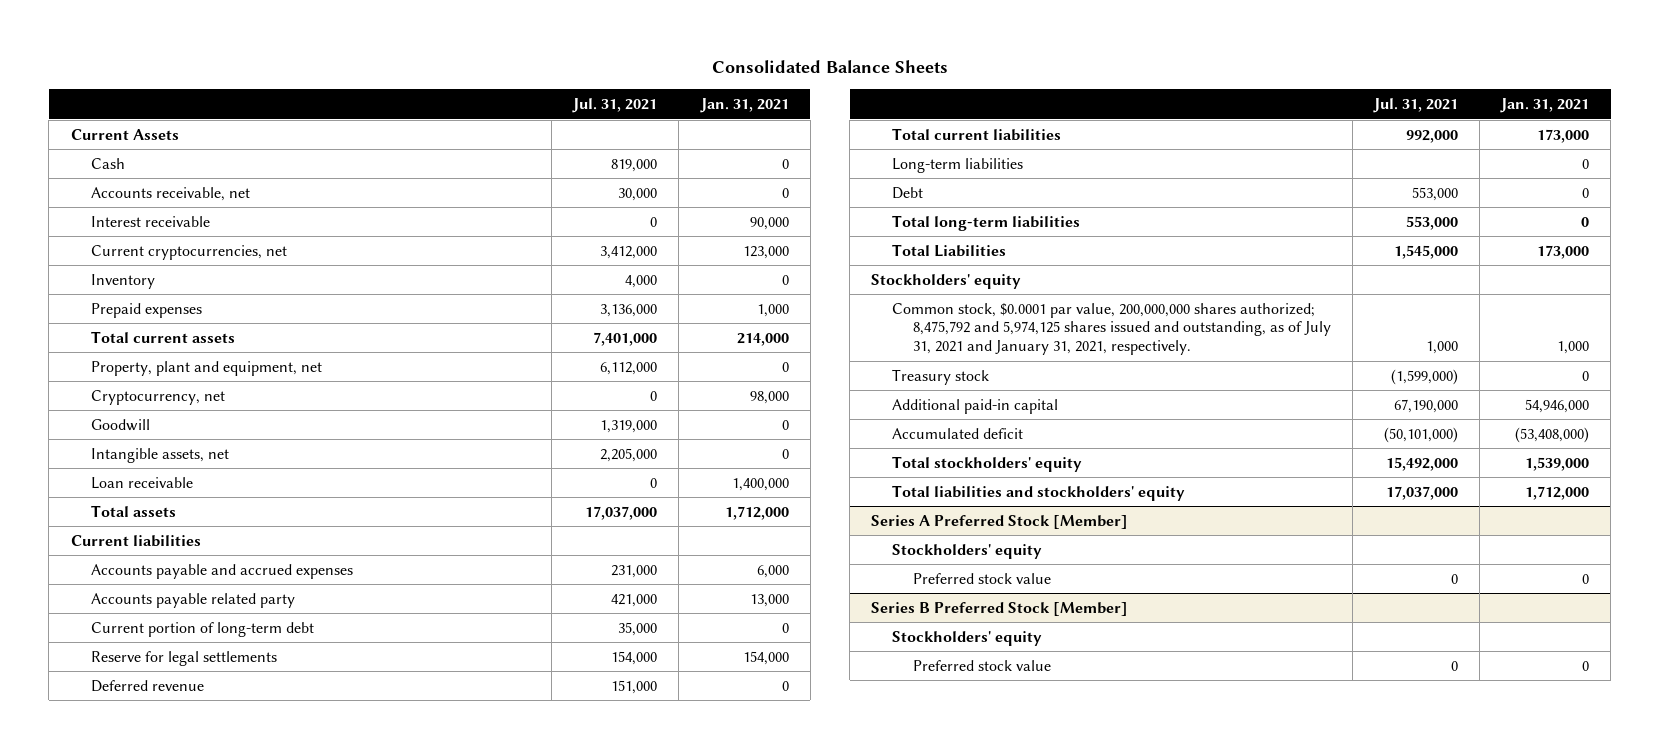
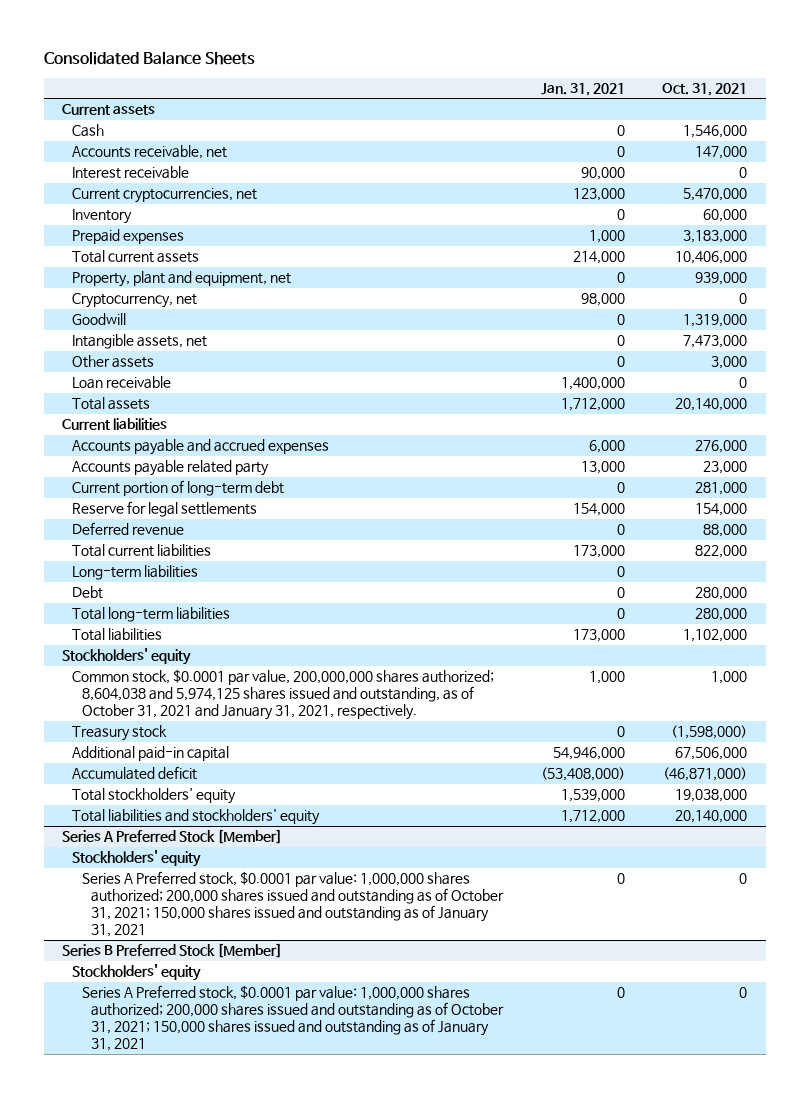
[572,98,658,114] Jul. 31, 2021 -> none
none -> [662,82,748,96] Oct. 31, 2021
[70,128,179,140] Current Assets -> [62,104,156,116] Current assets
none -> [72,355,155,369] Other assets
[891,243,1006,257] Total Liabilities -> [72,628,163,642] Total liabilities
[891,302,1331,355] Common stock, $0.0001 par value, 200,000,000 shares authorized; 8,475,792 and 5,974,125 shares issued and outstanding, as of July 31, 2021 and January 31, 2021, respectively. -> [72,669,495,721] Common stock, $0.0001 par value, 200,000,000 shares authorized; 8,604,038 and 5,974,125 shares issued and outstanding, as of October 31, 2021 and January 31, 2021, respectively.
[912,572,1051,584] Preferred stock value -> [81,871,505,938] Series A Preferred stock, $0.0001 par value: 1,000,000 shares authorized; 200,000 shares issued and outstanding as of October 31, 2021; 150,000 shares issued and outstanding as of January 31, 2021
[912,659,1051,671] Preferred stock value -> [81,985,505,1052] Series A Preferred stock, $0.0001 par value: 1,000,000 shares authorized; 200,000 shares issued and outstanding as of October 31, 2021; 150,000 shares issued and outstanding as of January 31, 2021

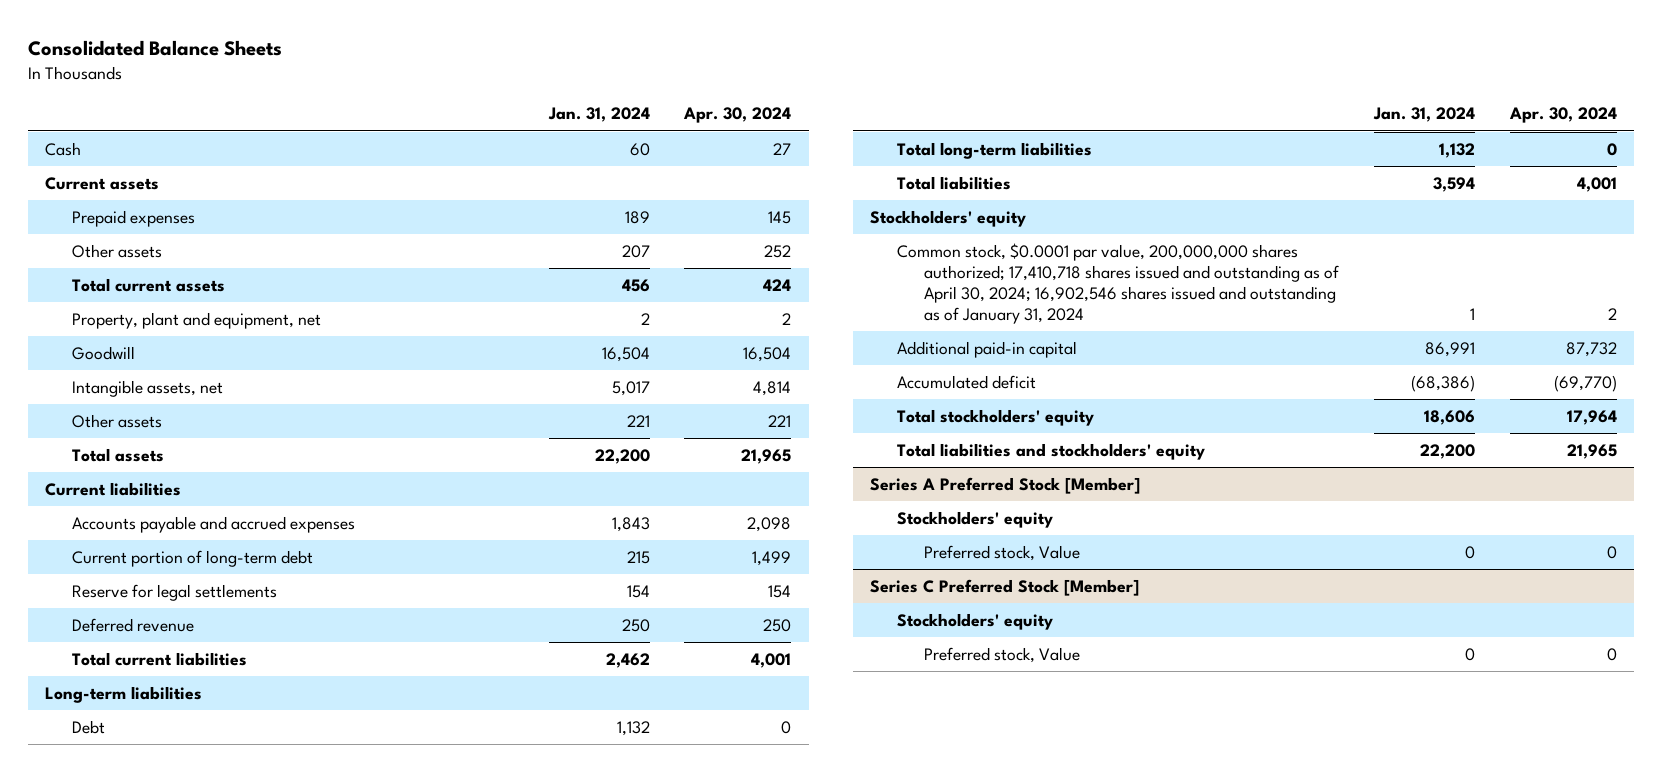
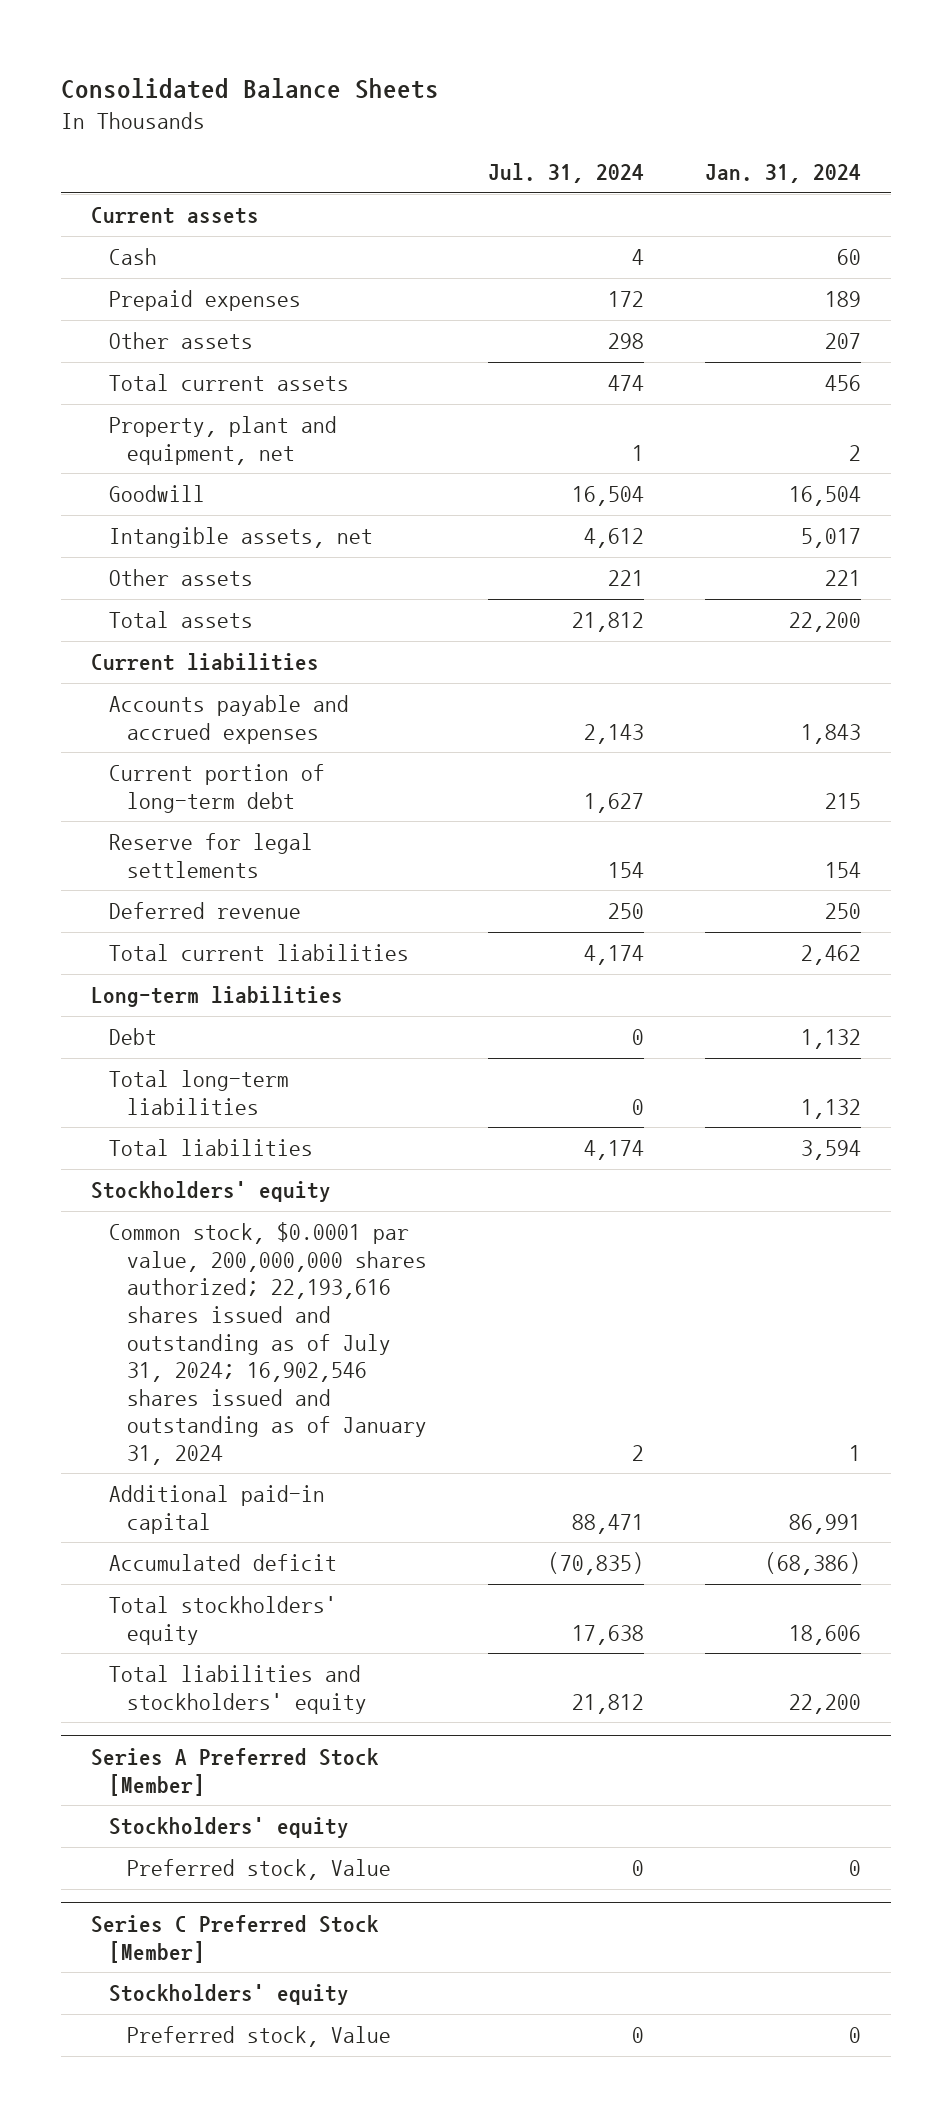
[683,107,792,124] Apr. 30, 2024 -> none
none -> [487,163,644,184] Jul. 31, 2024
[44,141,81,156] Cash -> [108,248,157,266] Cash
[897,242,1340,324] Common stock, $0.0001 par value, 200,000,000 shares authorized; 17,410,718 shares issued and outstanding as of April 30, 2024; 16,902,546 shares issued and outstanding as of January 31, 2024 -> [108,1222,427,1465] Common stock, $0.0001 par value, 200,000,000 shares authorized; 22,193,616 shares issued and outstanding as of July 31, 2024; 16,902,546 shares issued and outstanding as of January 31, 2024

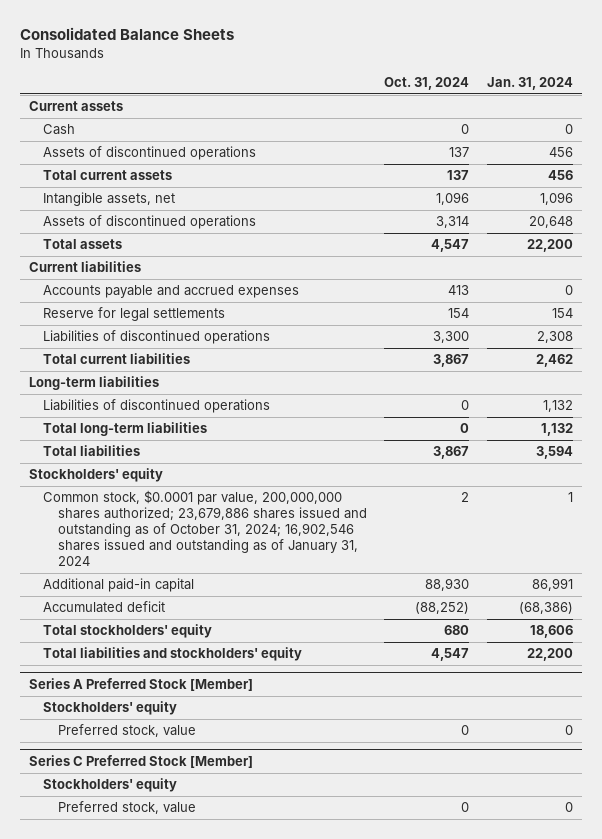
[487,163,644,184] Jul. 31, 2024 -> none
none -> [384,77,470,91] Oct. 31, 2024
[108,290,301,312] Prepaid expenses -> none
[108,332,253,350] Other assets -> none
[836,249,861,266] 60 -> [565,124,574,135] 0
none -> [43,146,257,161] Assets of discontinued operations
[108,416,337,465] Property, plant and equipment, net -> none
[108,485,205,503] Goodwill -> none
[108,569,253,587] Other assets -> none
[800,528,861,549] 5,017 -> [540,192,574,206] 1,096
none -> [43,215,257,230] Assets of discontinued operations
[108,764,325,813] Current portion of long-term debt -> none
[800,723,861,744] 1,843 -> [565,285,574,296] 0
[108,902,301,920] Deferred revenue -> none
none -> [43,330,271,345] Liabilities of discontinued operations
[108,1028,157,1046] Debt -> [43,399,271,414] Liabilities of discontinued operations
[108,1222,427,1465] Common stock, $0.0001 par value, 200,000,000 shares authorized; 22,193,616 shares issued and outstanding as of July 31, 2024; 16,902,546 shares issued and outstanding as of January 31, 2024 -> [43,490,367,567] Common stock, $0.0001 par value, 200,000,000 shares authorized; 23,679,886 shares issued and outstanding as of October 31, 2024; 16,902,546 shares issued and outstanding as of January 31, 2024
[126,1859,391,1881] Preferred stock, Value -> [57,724,196,738] Preferred stock, value
[126,2026,391,2048] Preferred stock, Value -> [57,801,196,815] Preferred stock, value

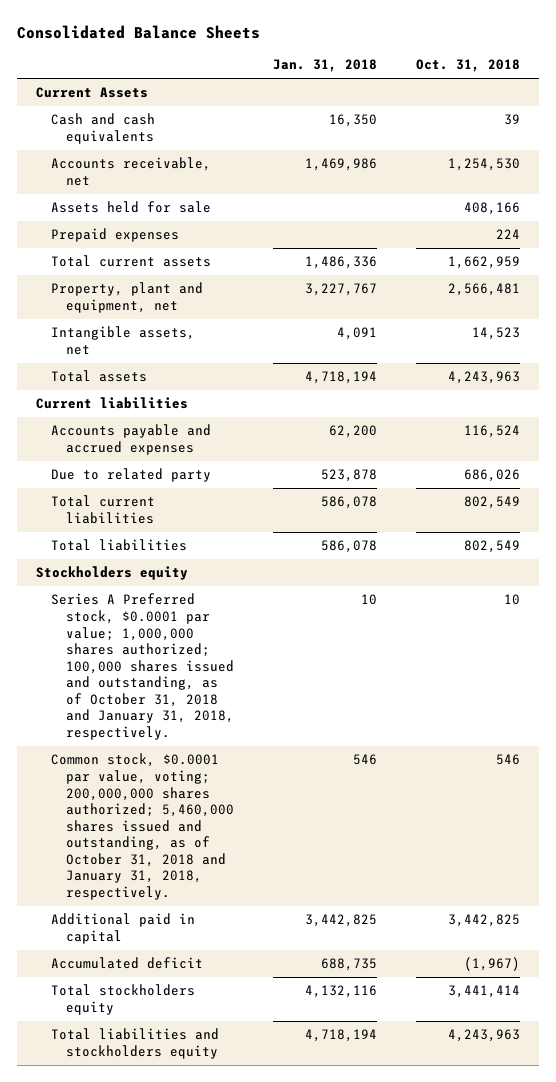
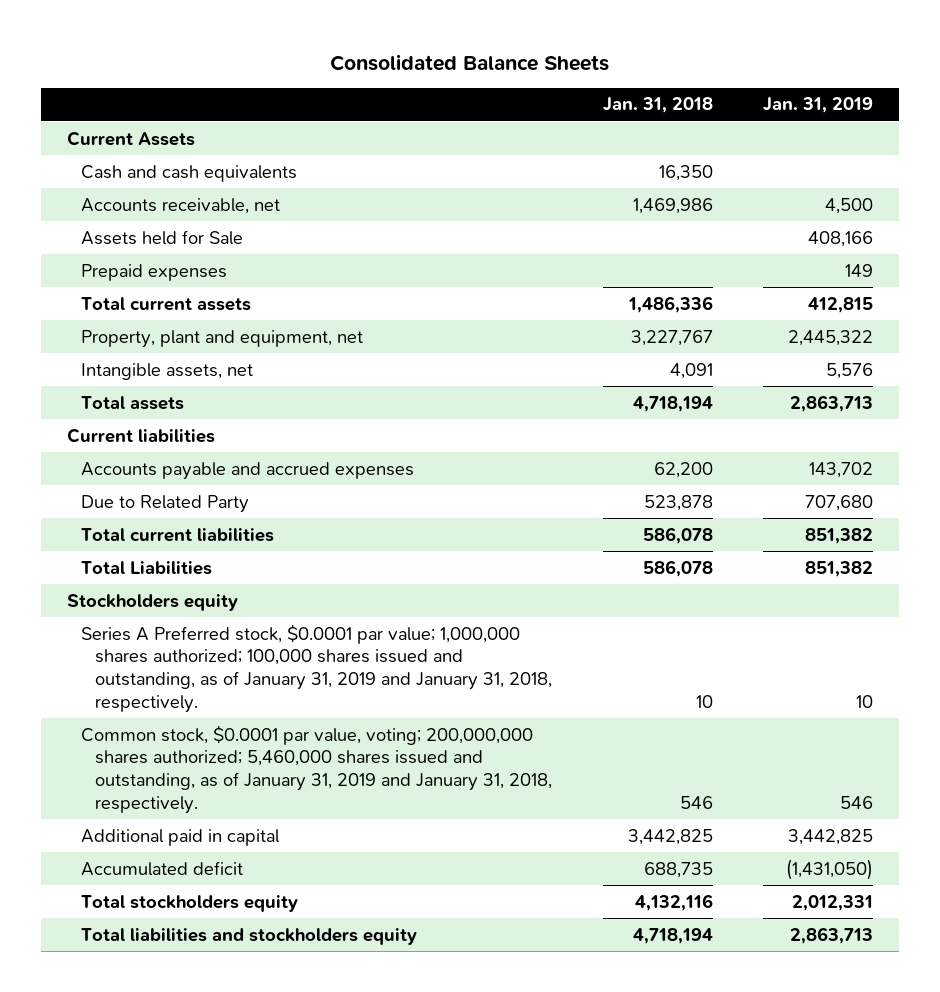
[415,59,520,73] Oct. 31, 2018 -> none
none -> [763,97,874,114] Jan. 31, 2019
[51,201,212,214] Assets held for sale -> [80,229,243,245] Assets held for Sale
[51,468,212,483] Due to related party -> [80,494,249,513] Due to Related Party
[51,539,188,552] Total liabilities -> [80,560,212,575] Total Liabilities
[51,593,234,741] Series A Preferred stock, $0.0001 par value; 1,000,000 shares authorized; 100,000 shares issued and outstanding, as of October 31, 2018 and January 31, 2018, respectively. -> [80,623,552,713] Series A Preferred stock, $0.0001 par value; 1,000,000 shares authorized; 100,000 shares issued and outstanding, as of January 31, 2019 and January 31, 2018, respectively.
[51,753,234,901] Common stock, $0.0001 par value, voting; 200,000,000 shares authorized; 5,460,000 shares issued and outstanding, as of October 31, 2018 and January 31, 2018, respectively. -> [80,724,552,814] Common stock, $0.0001 par value, voting; 200,000,000 shares authorized; 5,460,000 shares issued and outstanding, as of January 31, 2019 and January 31, 2018, respectively.

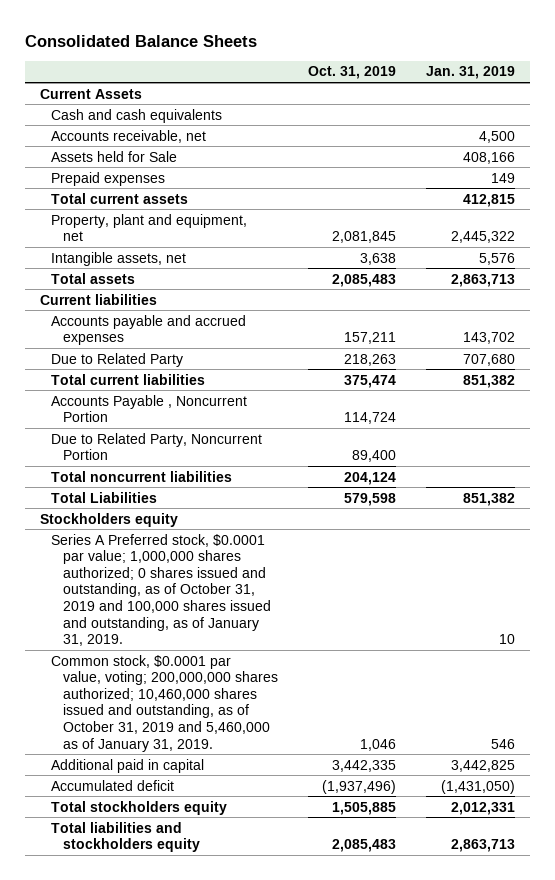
[602,97,713,114] Jan. 31, 2018 -> none
none -> [308,66,397,80] Oct. 31, 2019
none -> [51,394,248,423] Accounts Payable , Noncurrent Portion
none -> [51,432,263,461] Due to Related Party, Noncurrent Portion
none -> [51,470,233,482] Total noncurrent liabilities
[80,623,552,713] Series A Preferred stock, $0.0001 par value; 1,000,000 shares authorized; 100,000 shares issued and outstanding, as of January 31, 2019 and January 31, 2018, respectively. -> [51,533,272,647] Series A Preferred stock, $0.0001 par value; 1,000,000 shares authorized; 0 shares issued and outstanding, as of October 31, 2019 and 100,000 shares issued and outstanding, as of January 31, 2019.
[80,724,552,814] Common stock, $0.0001 par value, voting; 200,000,000 shares authorized; 5,460,000 shares issued and outstanding, as of January 31, 2019 and January 31, 2018, respectively. -> [51,654,279,752] Common stock, $0.0001 par value, voting; 200,000,000 shares authorized; 10,460,000 shares issued and outstanding, as of October 31, 2019 and 5,460,000 as of January 31, 2019.

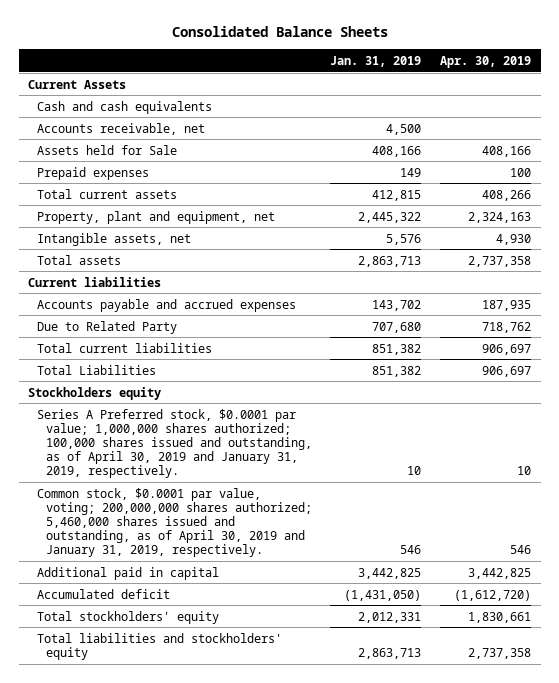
[308,66,397,80] Oct. 31, 2019 -> none
none -> [440,55,532,68] Apr. 30, 2019
[51,394,248,423] Accounts Payable , Noncurrent Portion -> none
[51,432,263,461] Due to Related Party, Noncurrent Portion -> none
[51,470,233,482] Total noncurrent liabilities -> none
[51,533,272,647] Series A Preferred stock, $0.0001 par value; 1,000,000 shares authorized; 0 shares issued and outstanding, as of October 31, 2019 and 100,000 shares issued and outstanding, as of January 31, 2019. -> [36,408,312,479] Series A Preferred stock, $0.0001 par value; 1,000,000 shares authorized; 100,000 shares issued and outstanding, as of April 30, 2019 and January 31, 2019, respectively.
[51,654,279,752] Common stock, $0.0001 par value, voting; 200,000,000 shares authorized; 10,460,000 shares issued and outstanding, as of October 31, 2019 and 5,460,000 as of January 31, 2019. -> [36,487,312,558] Common stock, $0.0001 par value, voting; 200,000,000 shares authorized; 5,460,000 shares issued and outstanding, as of April 30, 2019 and January 31, 2019, respectively.
[51,800,228,815] Total stockholders equity -> [36,610,219,624] Total stockholders' equity
[51,821,201,853] Total liabilities and stockholders equity -> [36,632,282,660] Total liabilities and stockholders' equity

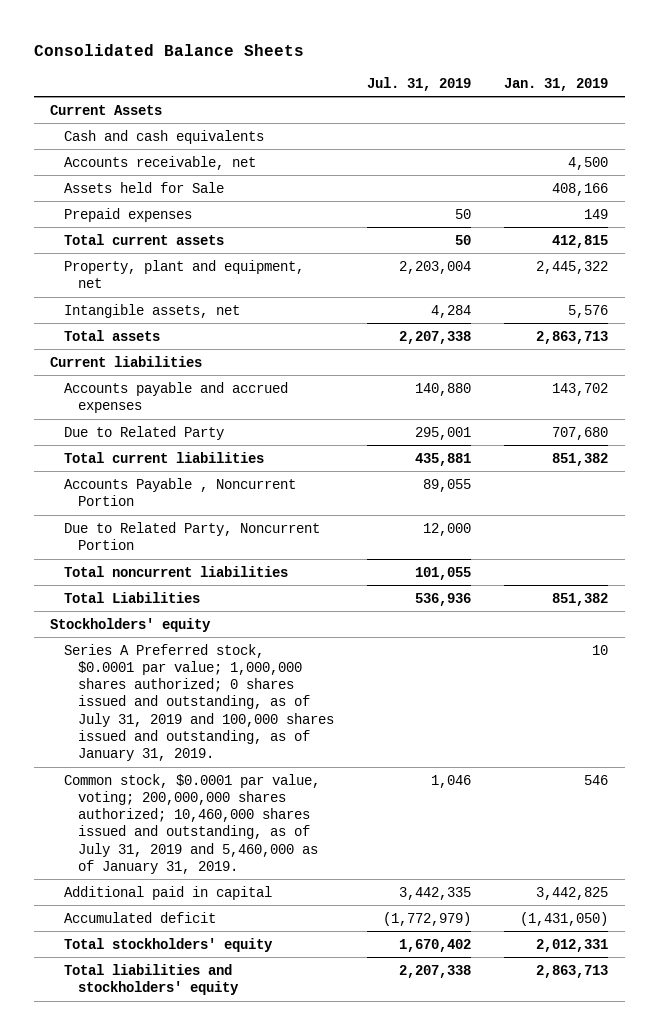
[440,55,532,68] Apr. 30, 2019 -> none
none -> [367,76,472,91] Jul. 31, 2019
none -> [64,477,297,507] Accounts Payable , Noncurrent Portion
none -> [64,521,321,551] Due to Related Party, Noncurrent Portion
none -> [64,565,289,577] Total noncurrent liabilities
[28,386,162,400] Stockholders equity -> [50,617,212,632] Stockholders' equity
[36,408,312,479] Series A Preferred stock, $0.0001 par value; 1,000,000 shares authorized; 100,000 shares issued and outstanding, as of April 30, 2019 and January 31, 2019, respectively. -> [64,643,335,762] Series A Preferred stock, $0.0001 par value; 1,000,000 shares authorized; 0 shares issued and outstanding, as of July 31, 2019 and 100,000 shares issued and outstanding, as of January 31, 2019.
[36,487,312,558] Common stock, $0.0001 par value, voting; 200,000,000 shares authorized; 5,460,000 shares issued and outstanding, as of April 30, 2019 and January 31, 2019, respectively. -> [64,773,321,874] Common stock, $0.0001 par value, voting; 200,000,000 shares authorized; 10,460,000 shares issued and outstanding, as of July 31, 2019 and 5,460,000 as of January 31, 2019.

